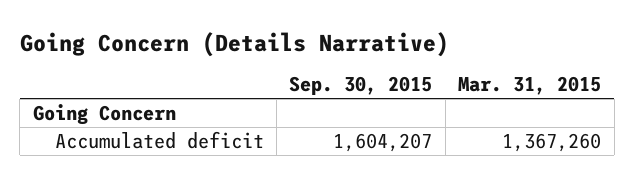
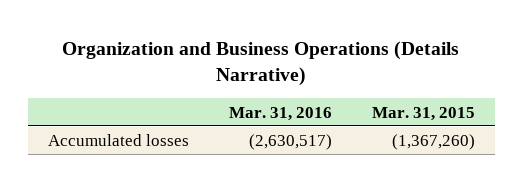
[19,31,449,57] Going Concern (Details Narrative) -> [62,40,460,87] Organization and Business Operations (Details Narrative)
[289,76,433,96] Sep. 30, 2015 -> none
none -> [228,106,332,121] Mar. 31, 2016
[32,103,176,125] Going Concern -> none
[54,130,264,149] Accumulated deficit -> [47,134,189,147] Accumulated losses
[502,132,602,152] 1,367,260 -> [391,134,475,151] (1,367,260)

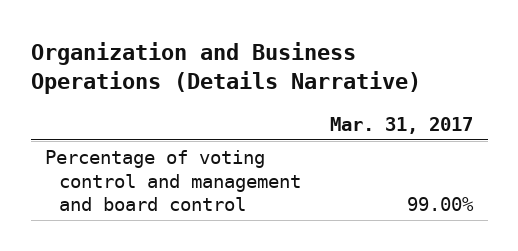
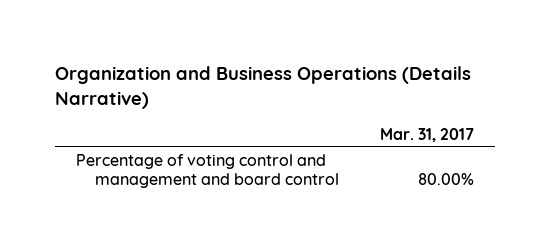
[407,197,475,212] 99.00% -> [418,173,475,186] 80.00%

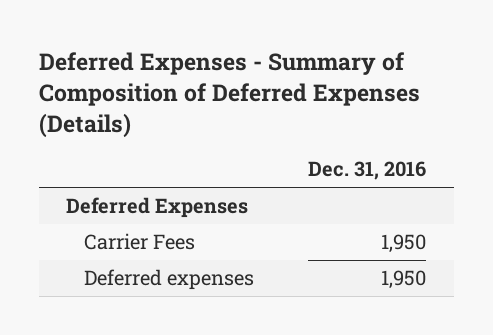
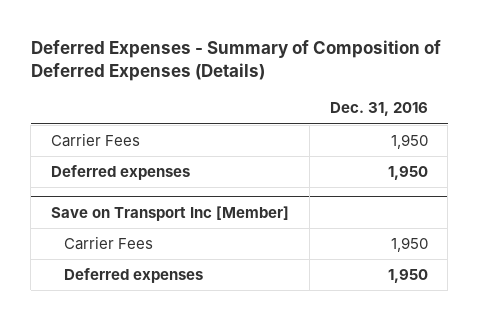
[66,196,249,218] Deferred Expenses -> none
none -> [51,205,290,221] Save on Transport Inc [Member]
none -> [64,236,154,251] Carrier Fees
none -> [64,268,204,284] Deferred expenses

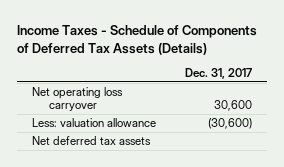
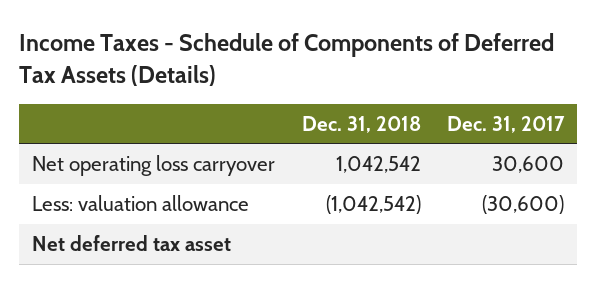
none -> [301,115,421,133] Dec. 31, 2018
[31,136,151,146] Net deferred tax assets -> [32,234,232,251] Net deferred tax asset

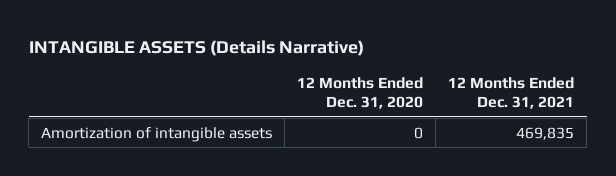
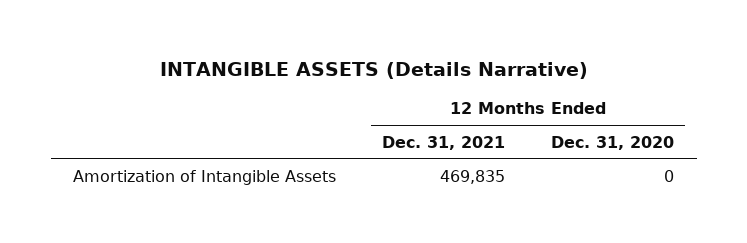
[41,126,273,142] Amortization of intangible assets -> [73,169,337,185] Amortization of Intangible Assets

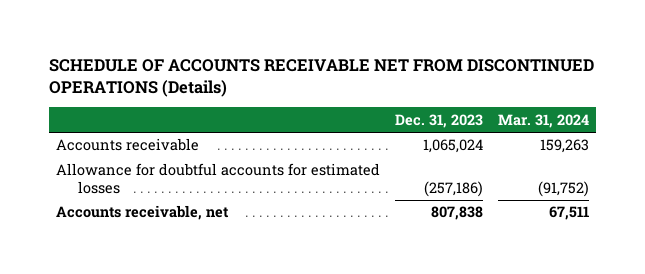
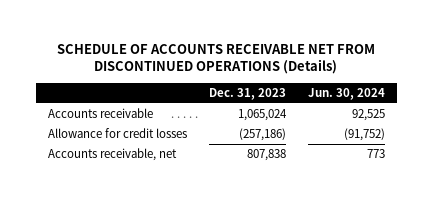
[497,113,589,128] Mar. 31, 2024 -> none
none -> [308,87,386,100] Jun. 30, 2024
[56,163,381,195] Allowance for doubtful accounts for estimated losses -> [47,128,187,139] Allowance for credit losses

